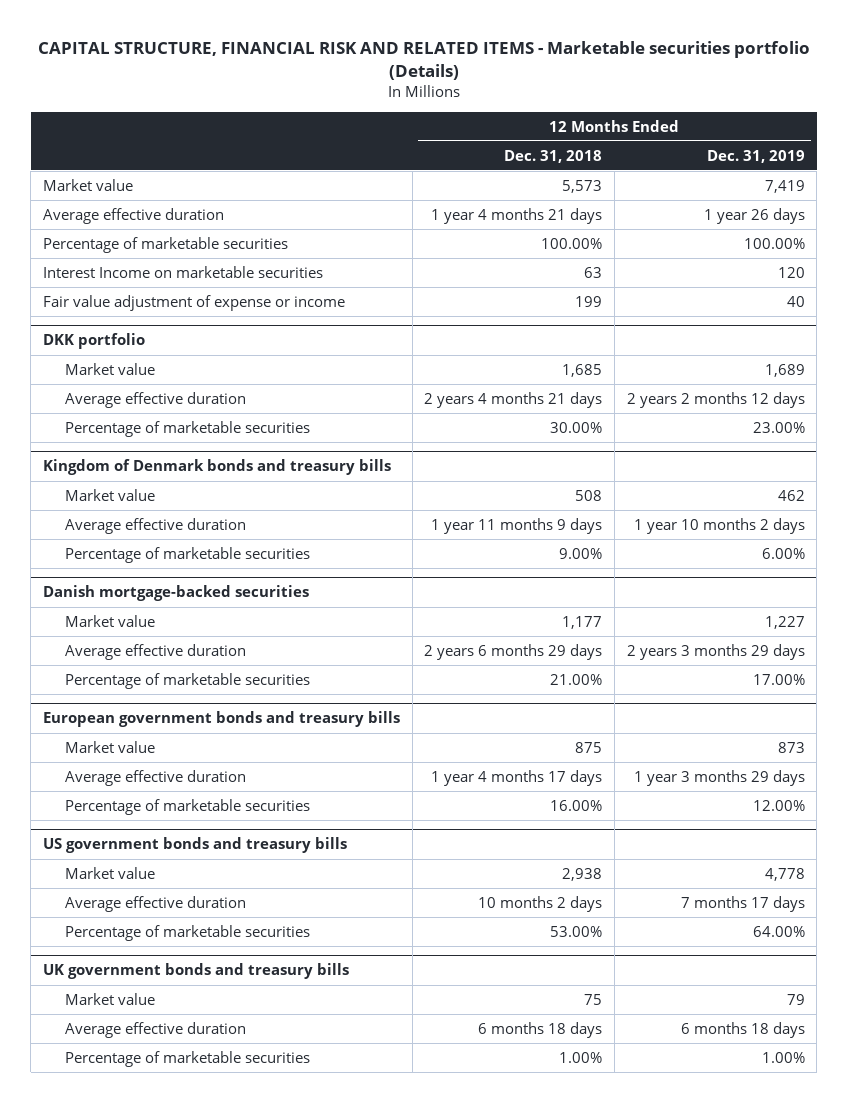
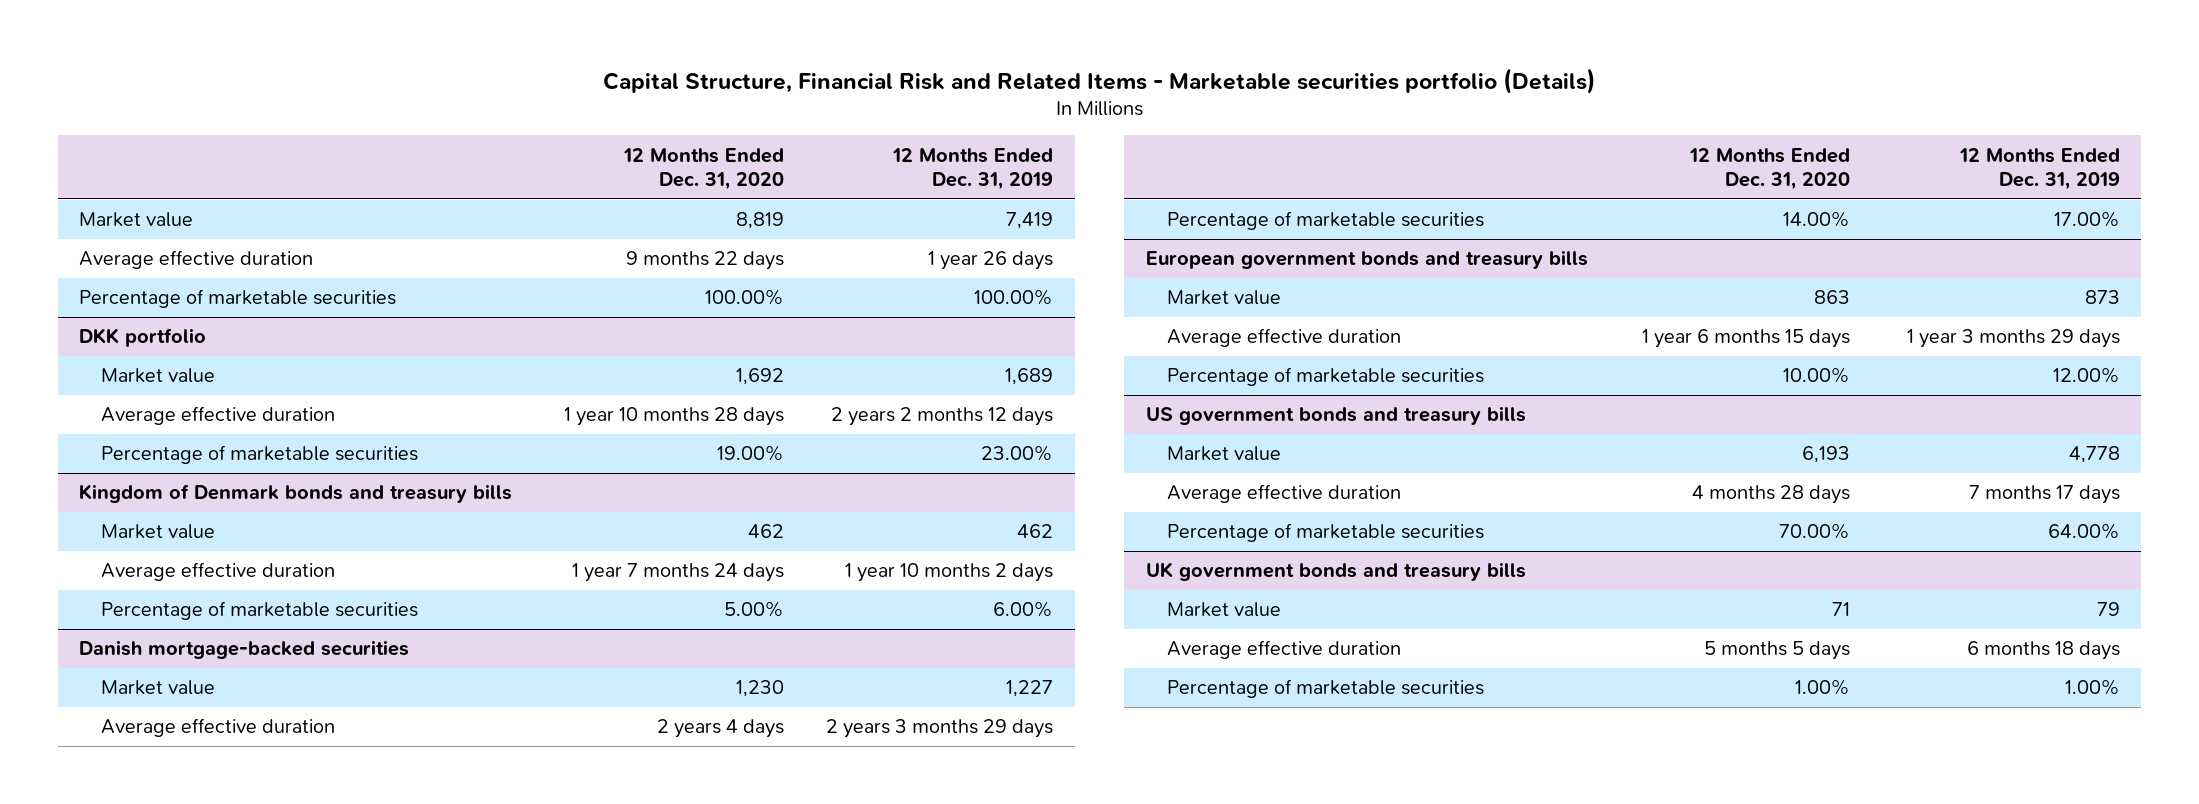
[37,40,810,80] CAPITAL STRUCTURE, FINANCIAL RISK AND RELATED ITEMS - Marketable securities portfolio (Details) -> [602,67,1596,94] Capital Structure, Financial Risk and Related Items - Marketable securities portfolio (Details)
[504,149,603,163] Dec. 31, 2018 -> none
none -> [622,147,784,190] 12 Months Ended Dec. 31, 2020
[42,265,323,278] Interest Income on marketable securities -> none
[42,294,345,311] Fair value adjustment of expense or income -> none

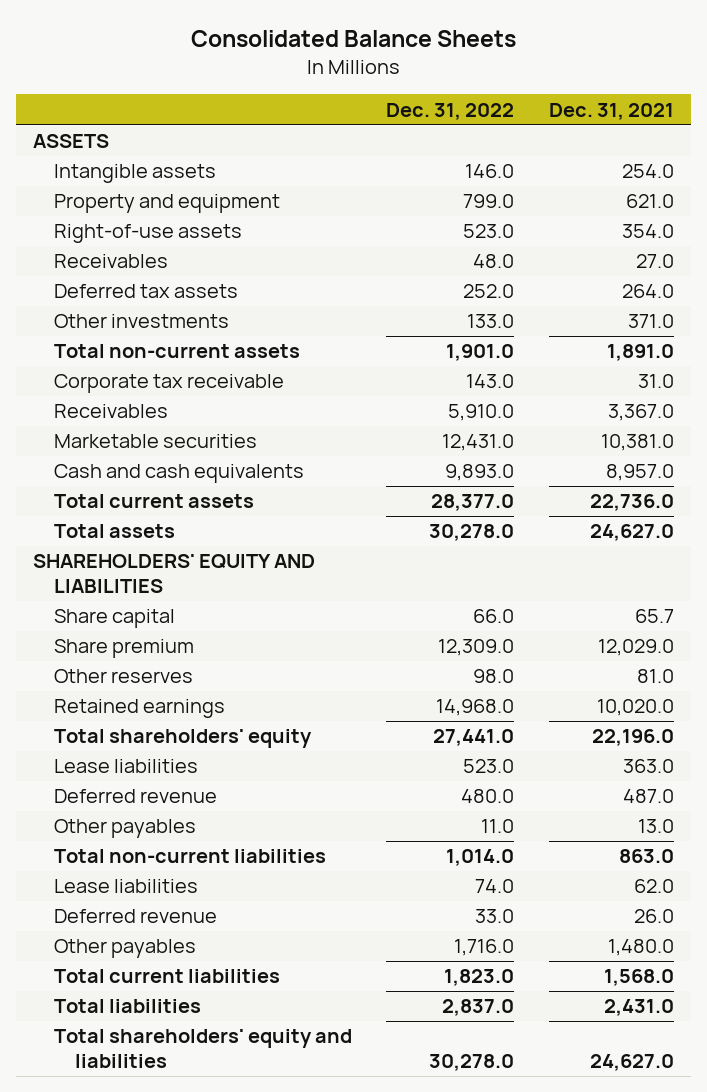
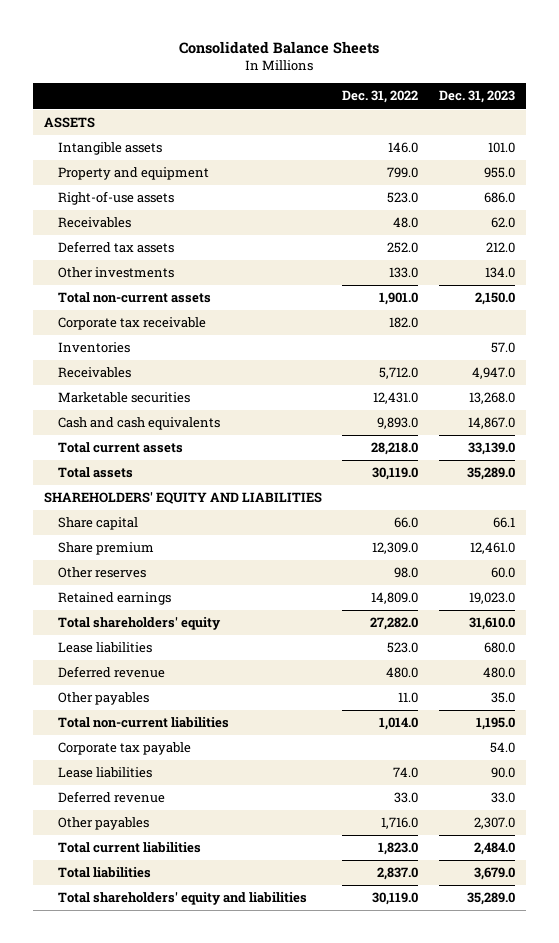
[548,102,674,120] Dec. 31, 2021 -> none
none -> [439,90,516,104] Dec. 31, 2023
[466,374,515,389] 143.0 -> [389,317,419,329] 182.0
none -> [57,342,130,354] Inventories
[448,404,515,422] 5,910.0 -> [379,367,419,380] 5,712.0
[431,494,515,512] 28,377.0 -> [371,442,419,456] 28,218.0
[429,524,515,542] 30,278.0 -> [372,467,419,481] 30,119.0
[436,699,515,717] 14,968.0 -> [371,592,419,605] 14,809.0
[433,729,515,747] 27,441.0 -> [370,617,419,631] 27,282.0
none -> [57,742,191,756] Corporate tax payable
[429,1054,515,1072] 30,278.0 -> [372,892,419,906] 30,119.0

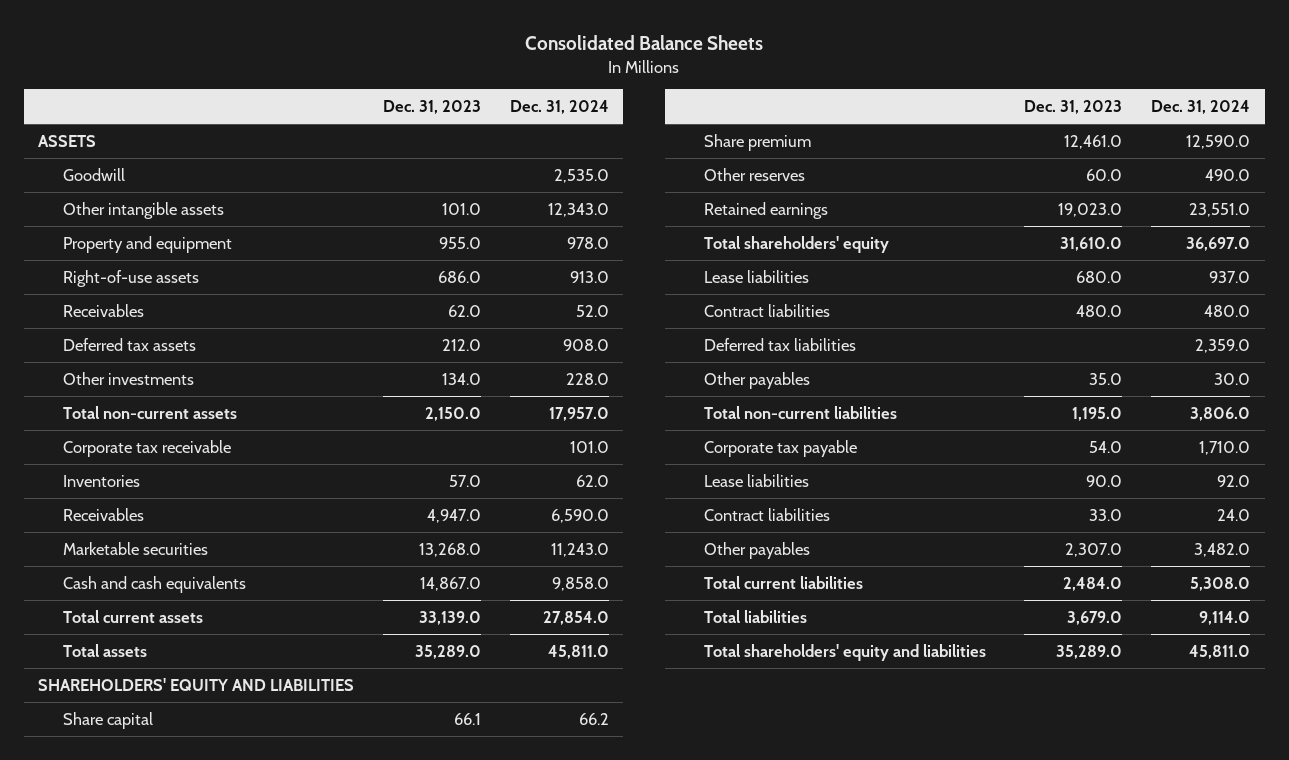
[342,90,419,104] Dec. 31, 2022 -> none
none -> [509,100,609,115] Dec. 31, 2024
none -> [63,167,126,181] Goodwill
[57,142,162,156] Intangible assets -> [63,201,225,219] Other intangible assets
[57,666,165,679] Deferred revenue -> none
none -> [704,303,831,317] Contract liabilities
none -> [704,337,857,351] Deferred tax liabilities
[57,791,165,804] Deferred revenue -> none
none -> [704,507,831,521] Contract liabilities

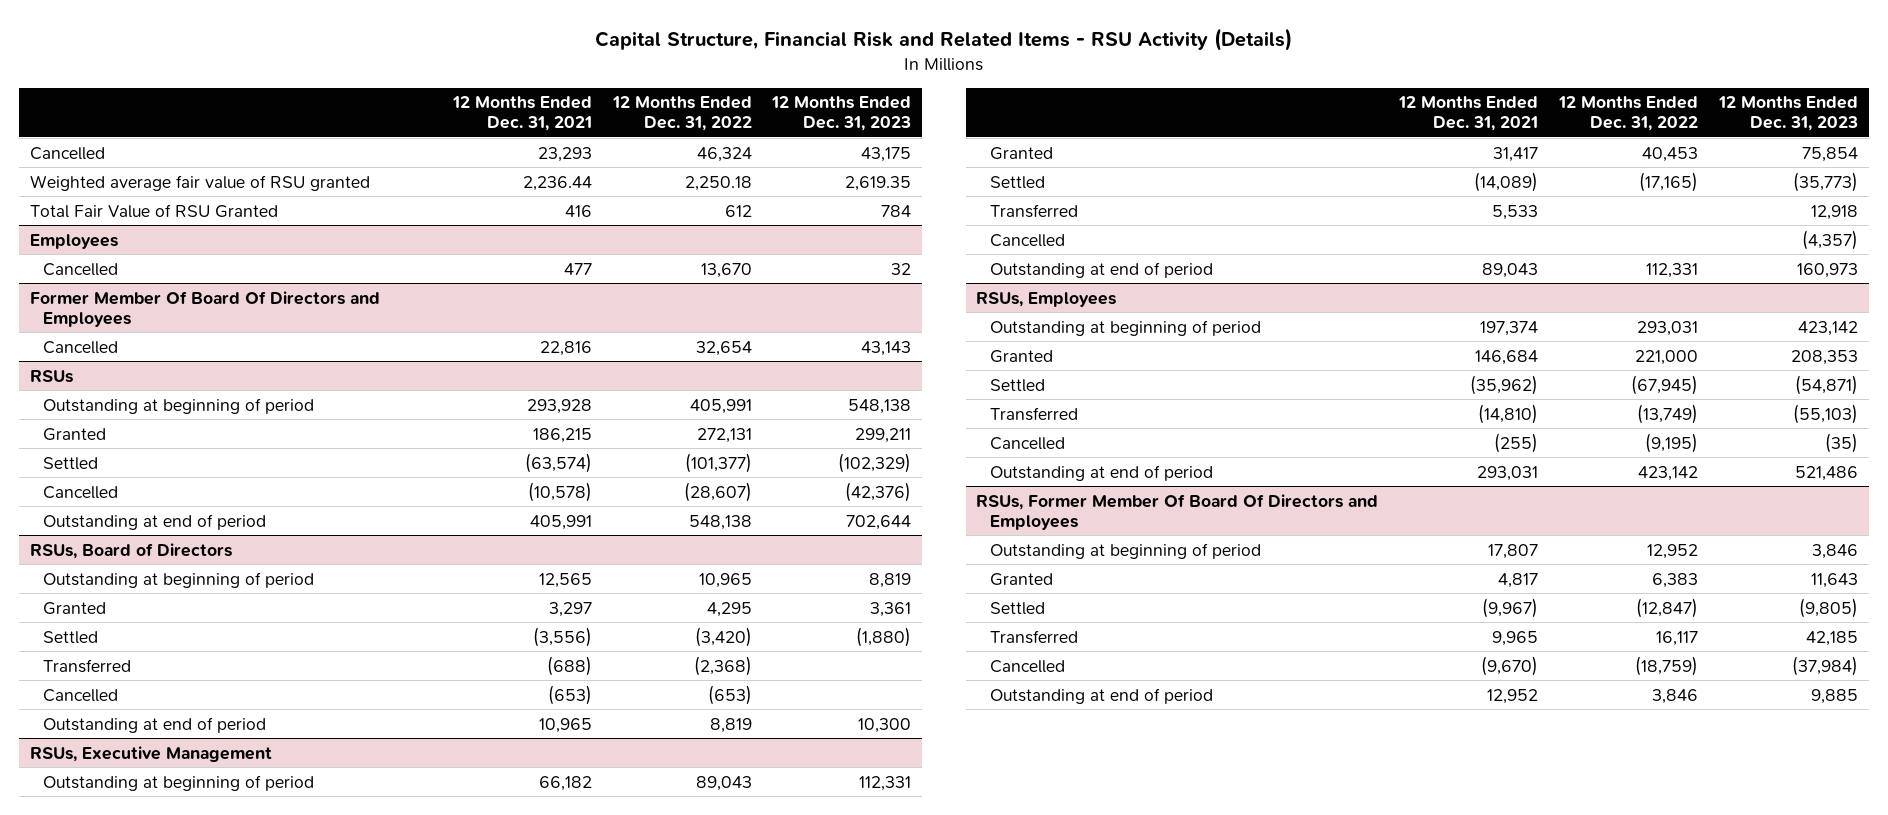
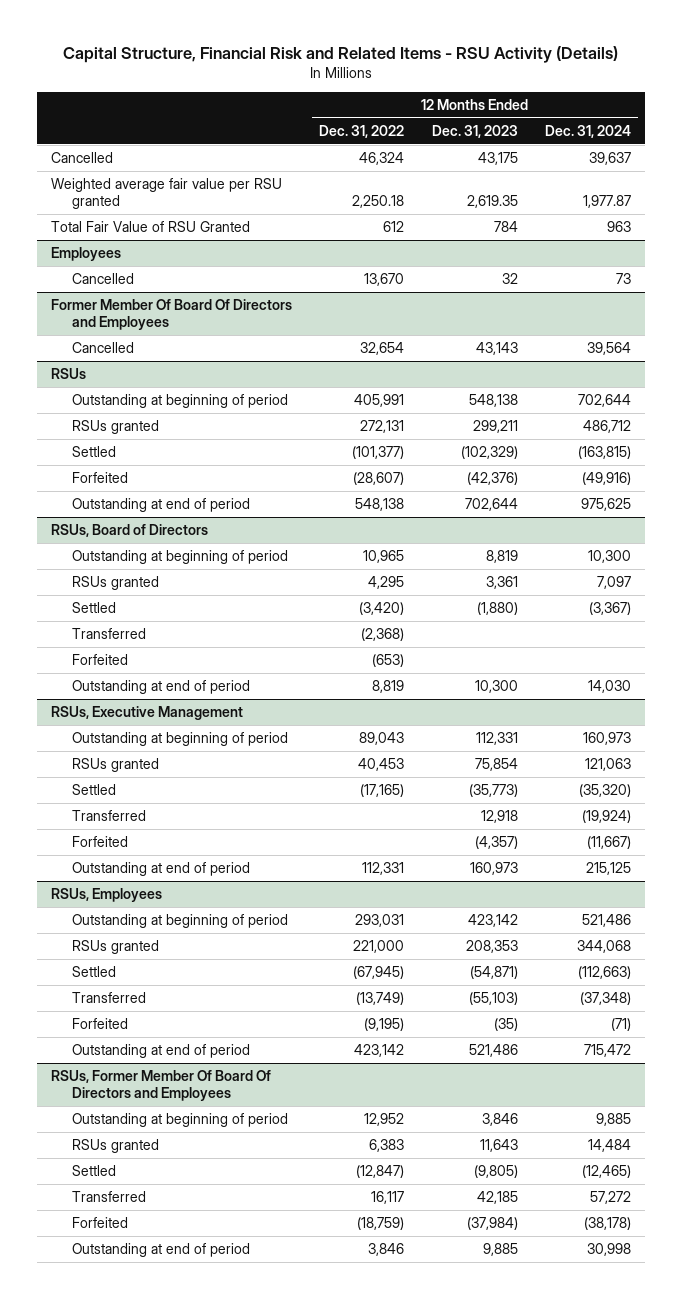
[451,96,592,132] 12 Months Ended Dec. 31, 2021 -> none
none -> [544,124,631,138] Dec. 31, 2024
[29,174,370,191] Weighted average fair value of RSU granted -> [50,178,282,210] Weighted average fair value per RSU granted
[43,427,107,441] Granted -> [72,420,160,435] RSUs granted
[43,485,119,499] Cancelled -> [72,472,129,484] Forfeited
[43,601,107,615] Granted -> [72,576,160,591] RSUs granted
[43,688,119,702] Cancelled -> [72,654,129,666] Forfeited
[989,146,1053,160] Granted -> [72,758,160,773] RSUs granted
[989,233,1065,247] Cancelled -> [72,836,129,848] Forfeited
[989,349,1053,363] Granted -> [72,940,160,955] RSUs granted
[989,436,1065,450] Cancelled -> [72,1018,129,1030] Forfeited
[989,572,1053,586] Granted -> [72,1139,160,1154] RSUs granted
[989,659,1065,673] Cancelled -> [72,1217,129,1229] Forfeited

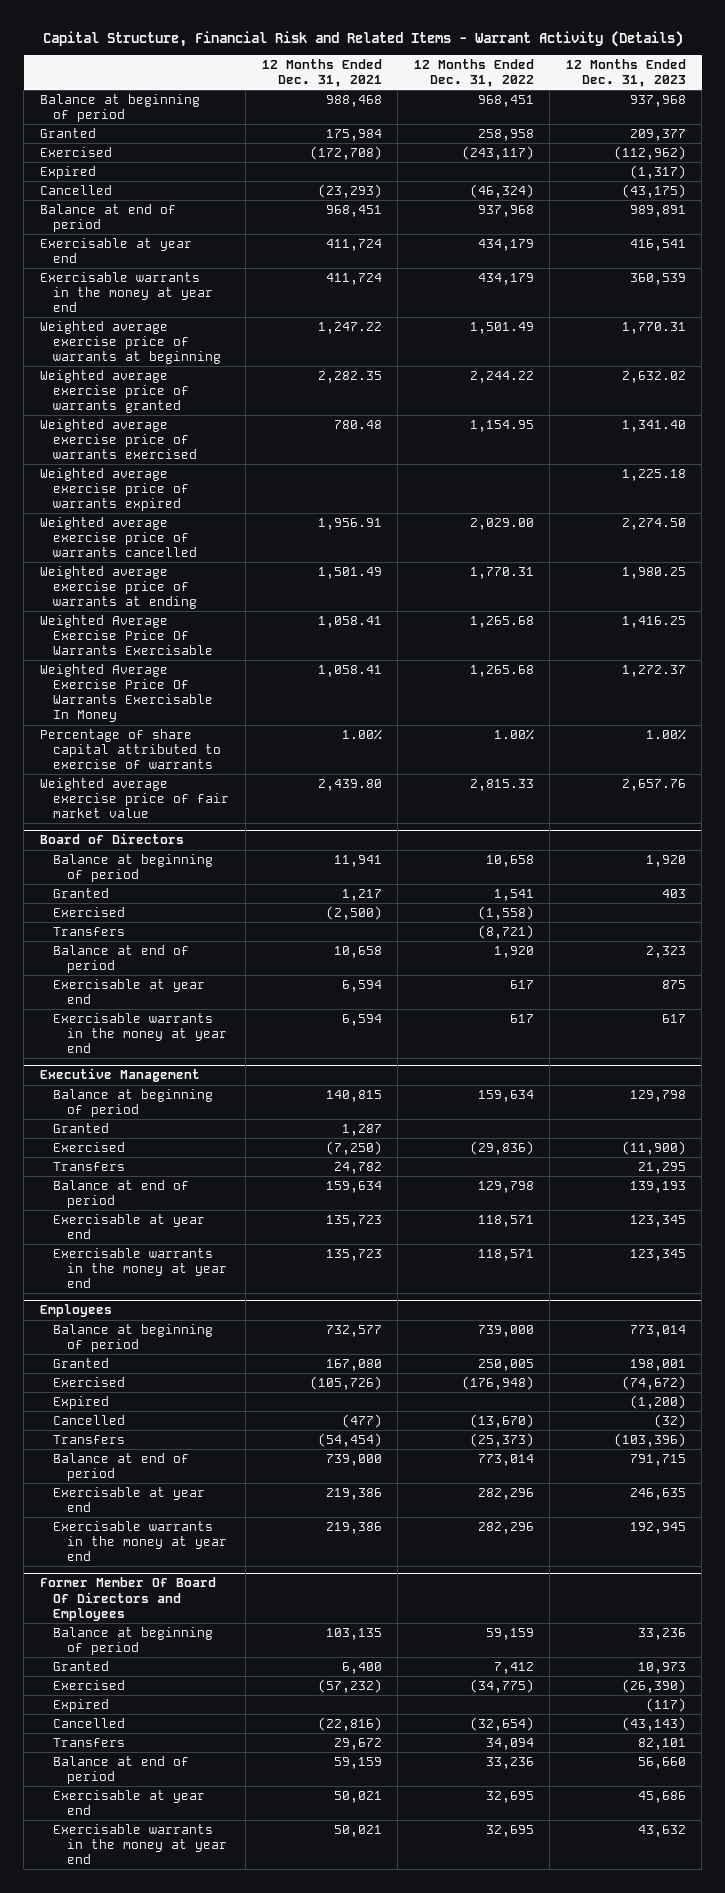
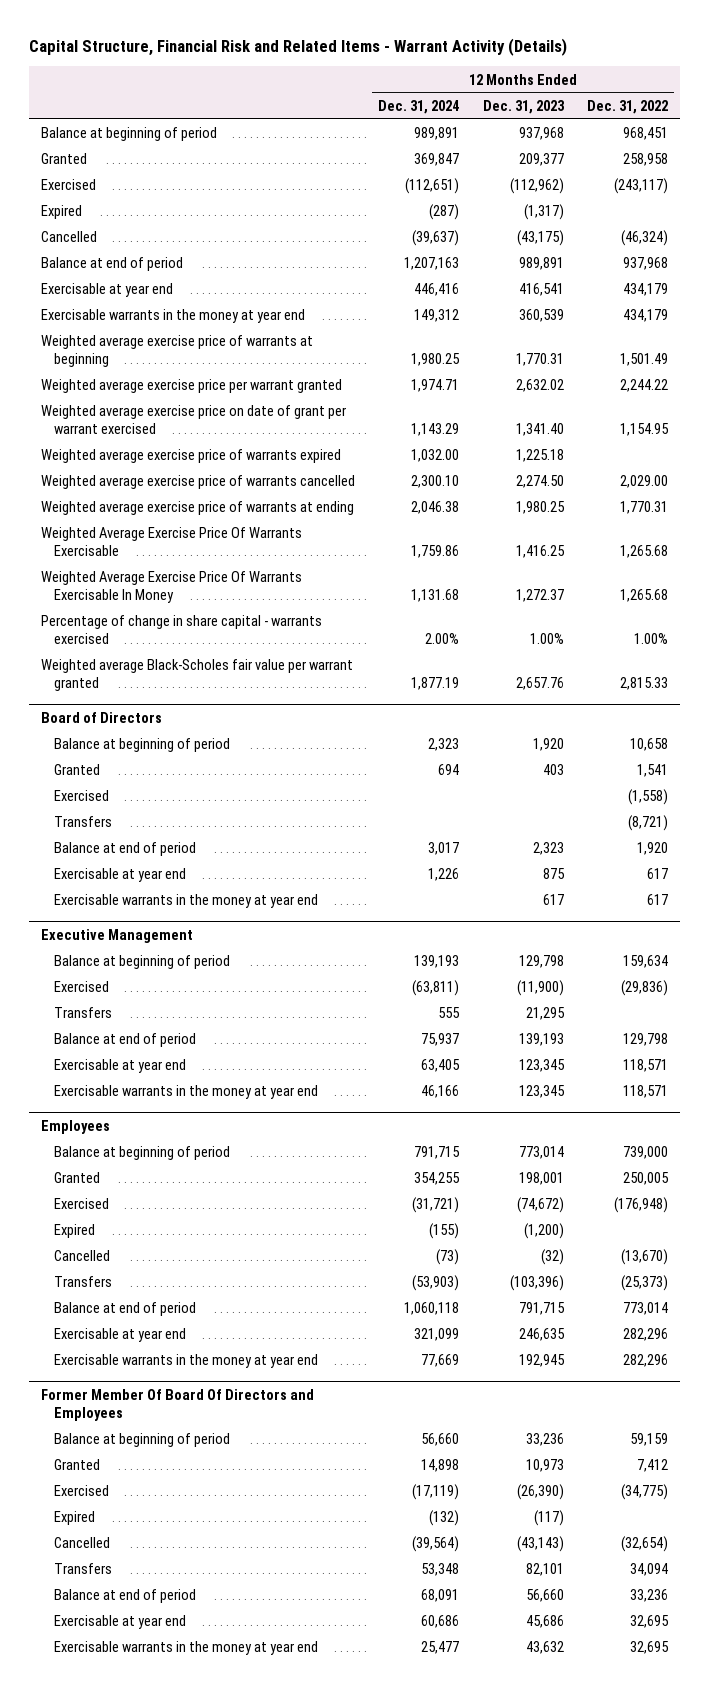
[261,58,382,88] 12 Months Ended Dec. 31, 2021 -> none
none -> [378,99,460,114] Dec. 31, 2024
[39,369,190,414] Weighted average exercise price of warrants granted -> [40,379,342,394] Weighted average exercise price per warrant granted
[39,418,198,460] Weighted average exercise price of warrants exercised -> [40,405,346,435] Weighted average exercise price on date of grant per warrant exercised
[39,728,222,770] Percentage of share capital attributed to exercise of warrants -> [40,615,322,645] Percentage of change in share capital - warrants exercised
[39,777,230,819] Weighted average exercise price of fair market value -> [40,659,353,692] Weighted average Black-Scholes fair value per warrant granted
[53,1122,110,1133] Granted -> none

